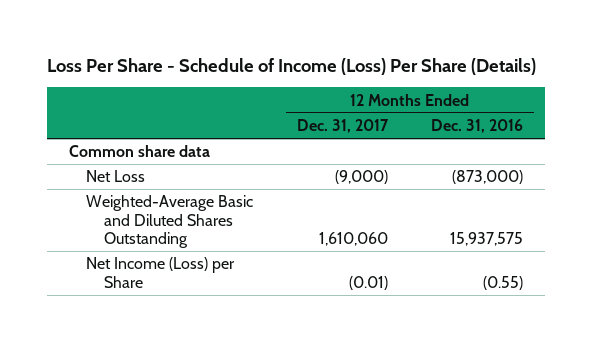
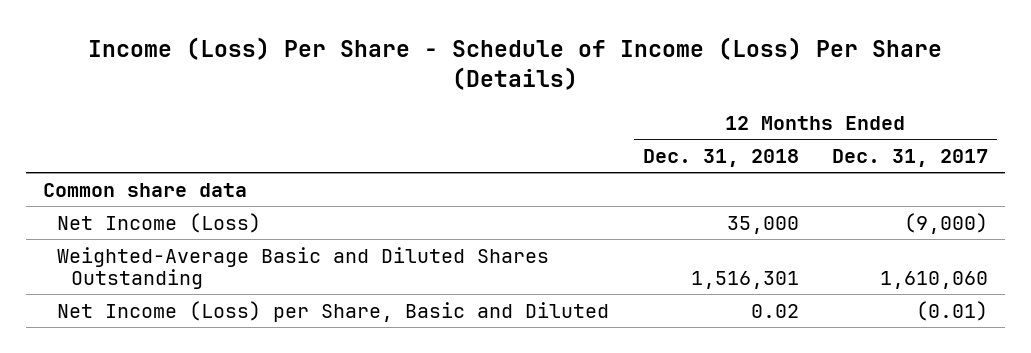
[46,57,536,75] Loss Per Share - Schedule of Income (Loss) Per Share (Details) -> [88,36,943,91] Income (Loss) Per Share - Schedule of Income (Loss) Per Share (Details)
[431,119,524,134] Dec. 31, 2016 -> none
none -> [642,149,799,168] Dec. 31, 2018
[86,170,146,183] Net Loss -> [57,212,262,233] Net Income (Loss)
[86,257,236,288] Net Income (Loss) per Share -> [57,300,610,322] Net Income (Loss) per Share, Basic and Diluted

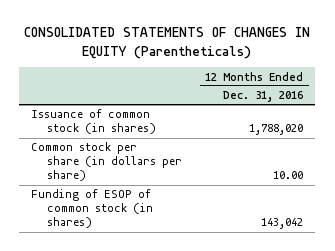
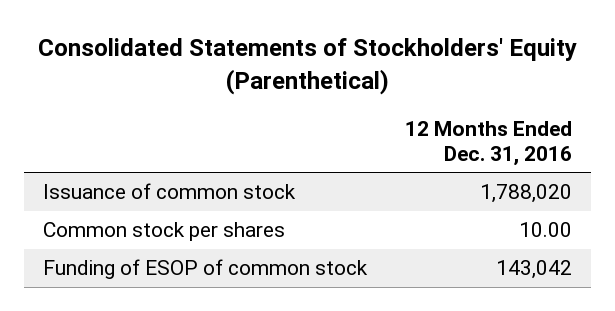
[24,27,311,59] CONSOLIDATED STATEMENTS OF CHANGES IN EQUITY (Parentheticals) -> [37,38,577,95] Consolidated Statements of Stockholders' Equity (Parenthetical)
[31,142,183,182] Common stock per share (in dollars per share) -> none
[31,109,157,135] Issuance of common stock (in shares) -> [43,183,297,200] Issuance of common stock
none -> [43,222,286,242] Common stock per shares
[31,189,154,229] Funding of ESOP of common stock (in shares) -> [43,259,369,280] Funding of ESOP of common stock

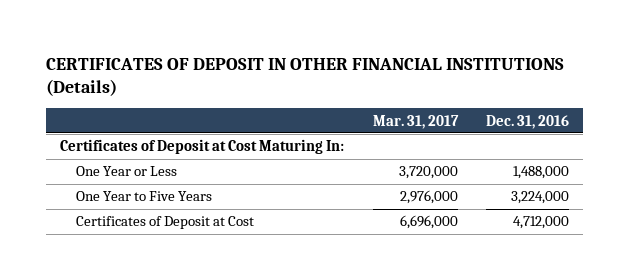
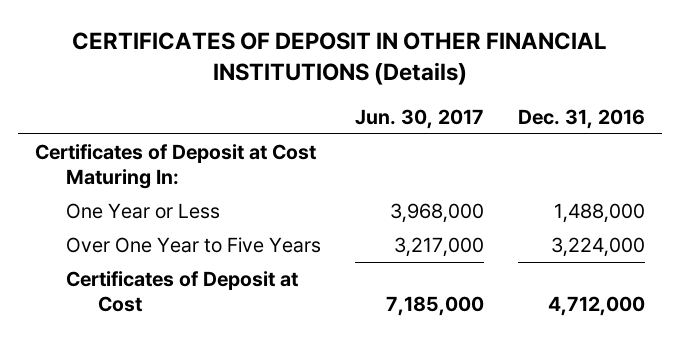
[372,114,459,129] Mar. 31, 2017 -> none
none -> [355,108,485,129] Jun. 30, 2017
[75,191,212,202] One Year to Five Years -> [66,237,322,254] Over One Year to Five Years

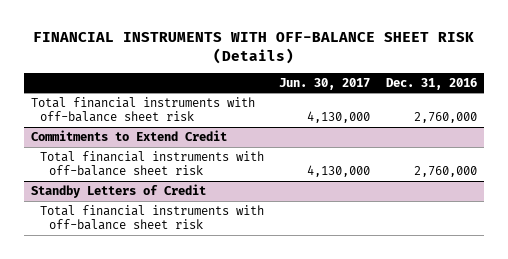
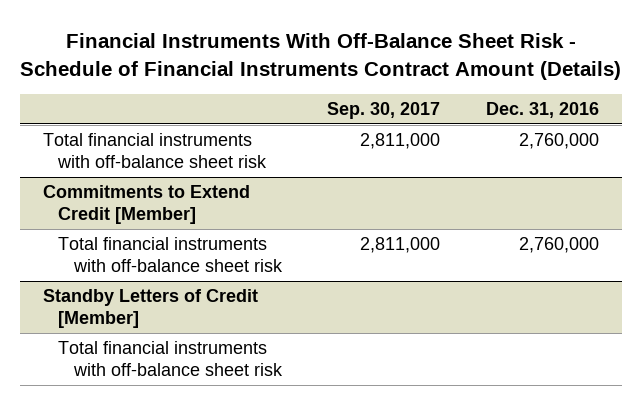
[33,32,475,64] FINANCIAL INSTRUMENTS WITH OFF-BALANCE SHEET RISK (Details) -> [19,33,621,80] Financial Instruments With Off-Balance Sheet Risk - Schedule of Financial Instruments Contract Amount (Details)
[279,77,371,90] Jun. 30, 2017 -> none
none -> [327,102,441,120] Sep. 30, 2017
[31,130,228,142] Commitments to Extend Credit -> [42,185,250,225] Commitments to Extend Credit [Member]
[31,184,207,199] Standby Letters of Credit -> [42,289,258,329] Standby Letters of Credit [Member]

